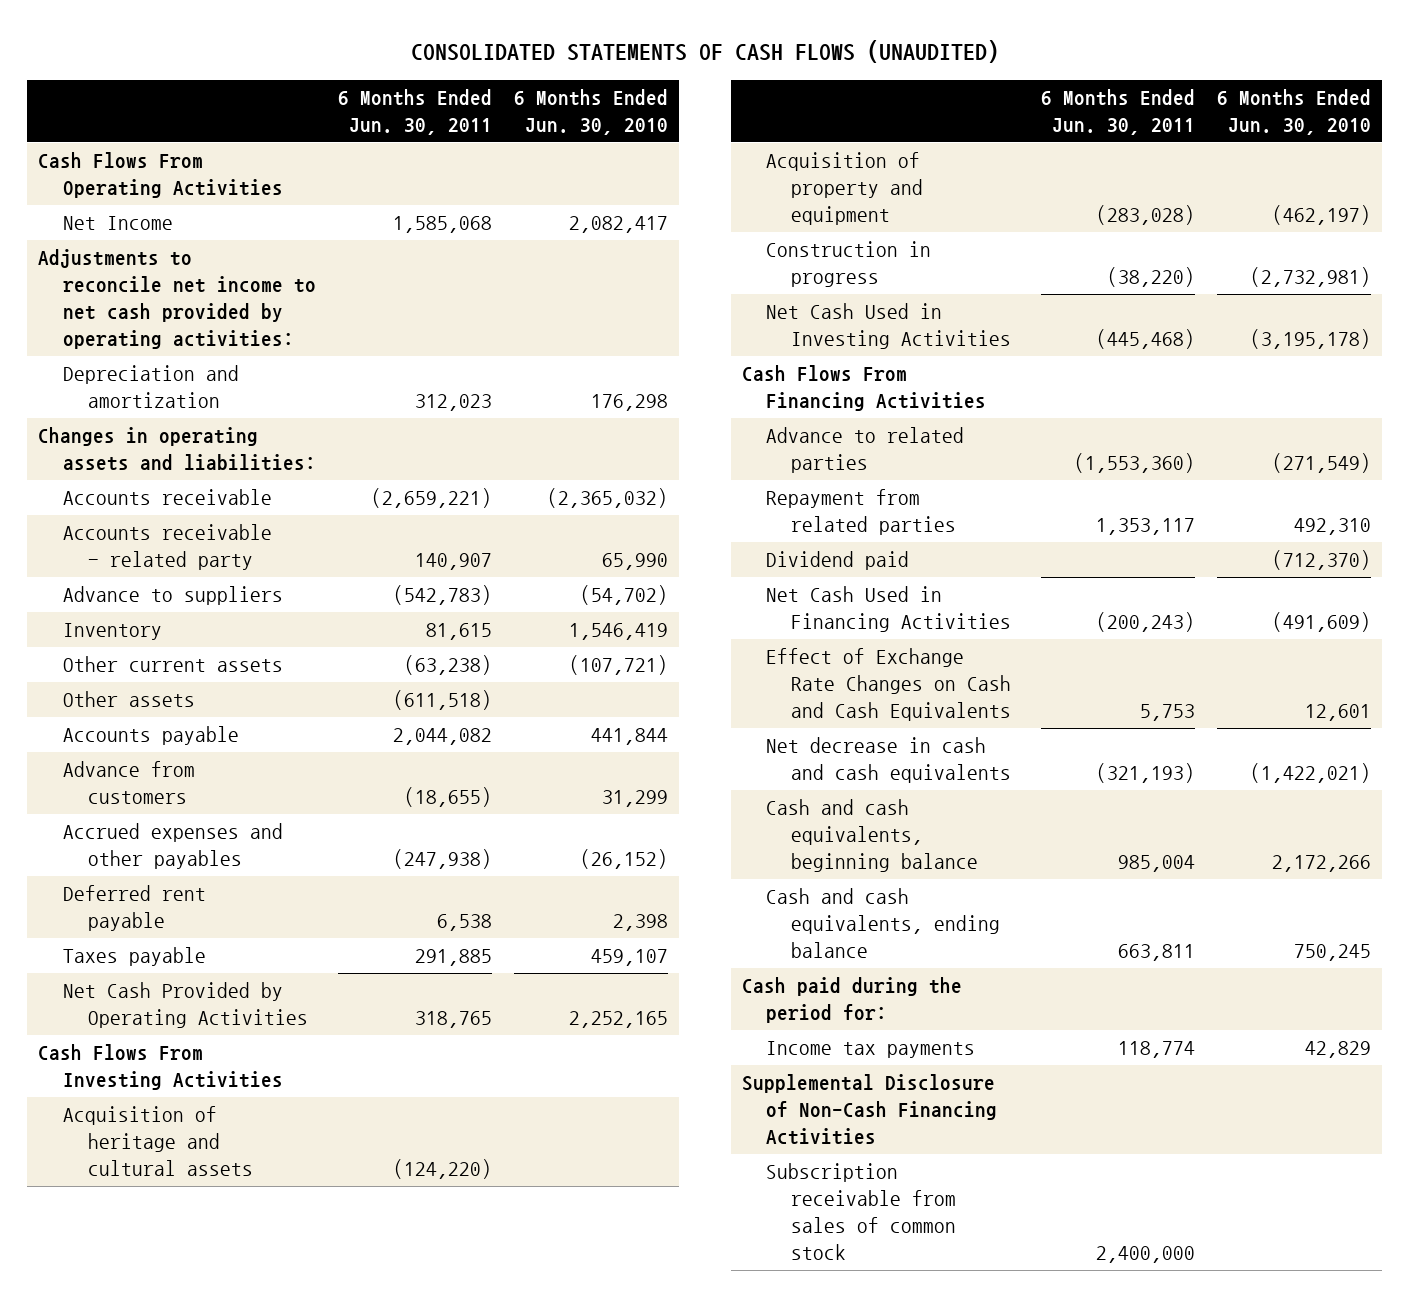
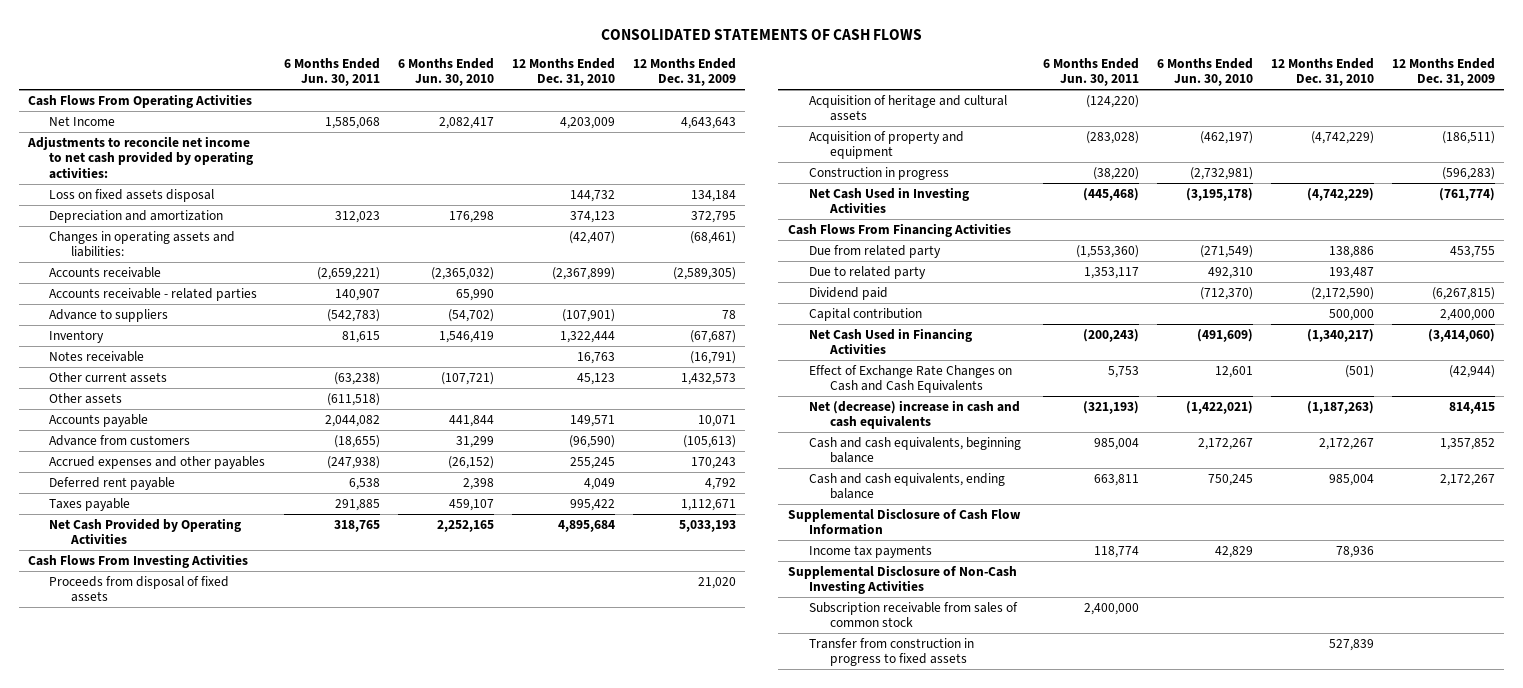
[410,40,999,64] CONSOLIDATED STATEMENTS OF CASH FLOWS (UNAUDITED) -> [600,28,922,40] CONSOLIDATED STATEMENTS OF CASH FLOWS
none -> [511,57,615,87] 12 Months Ended Dec. 31, 2010
none -> [632,57,736,87] 12 Months Ended Dec. 31, 2009
none -> [49,188,215,202] Loss on fixed assets disposal
[62,524,272,570] Accounts receivable - related party -> [49,287,258,301] Accounts receivable - related parties
none -> [49,350,145,362] Notes receivable
none -> [49,575,230,603] Proceeds from disposal of fixed assets
[766,427,965,473] Advance to related parties -> [808,244,941,258] Due from related party
[766,489,956,535] Repayment from related parties -> [808,265,926,279] Due to related party
none -> [808,307,922,321] Capital contribution
[766,737,1011,783] Net decrease in cash and cash equivalents -> [808,399,1020,430] Net (decrease) increase in cash and cash equivalents
[1272,854,1372,872] 2,172,266 -> [1198,437,1254,450] 2,172,267
[741,977,962,1023] Cash paid during the period for: -> none
none -> [787,507,1021,536] Supplemental Disclosure of Cash Flow Information
[741,1074,998,1145] Supplemental Disclosure of Non-Cash Financing Activities -> [787,564,1017,595] Supplemental Disclosure of Non-Cash Investing Activities
none -> [808,637,974,667] Transfer from construction in progress to fixed assets

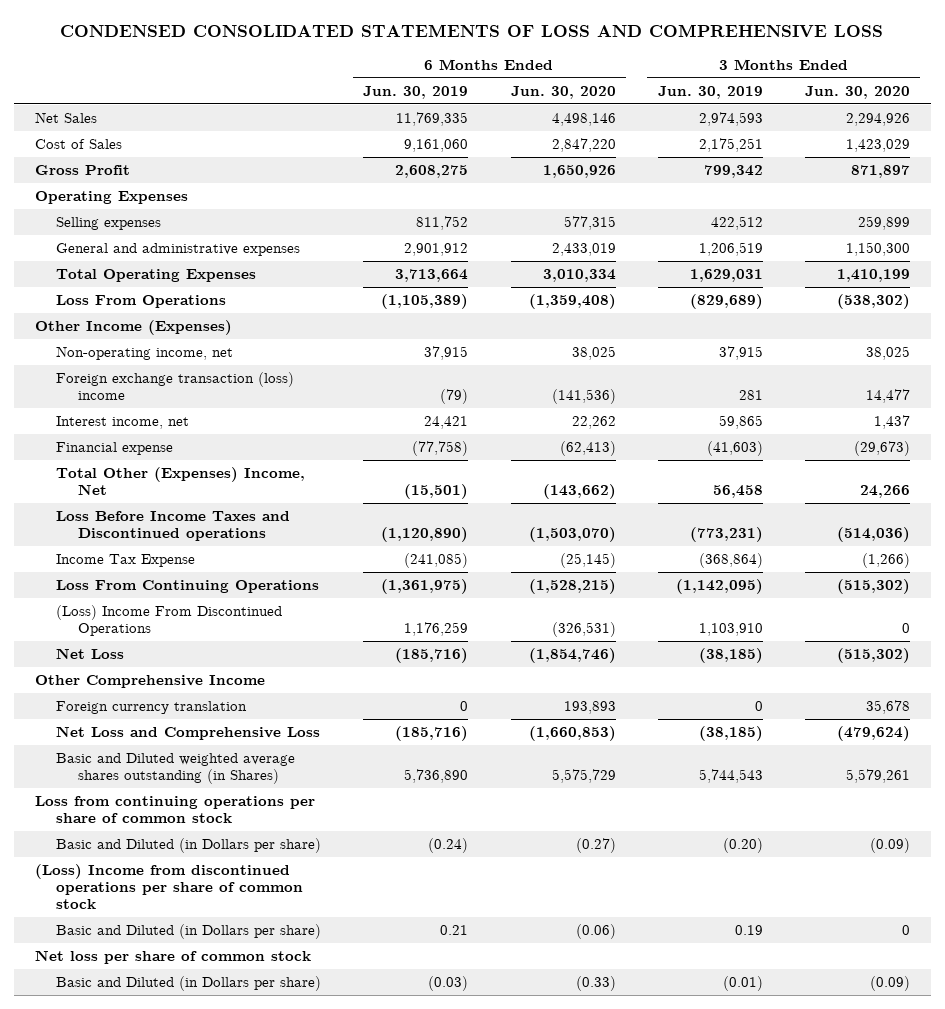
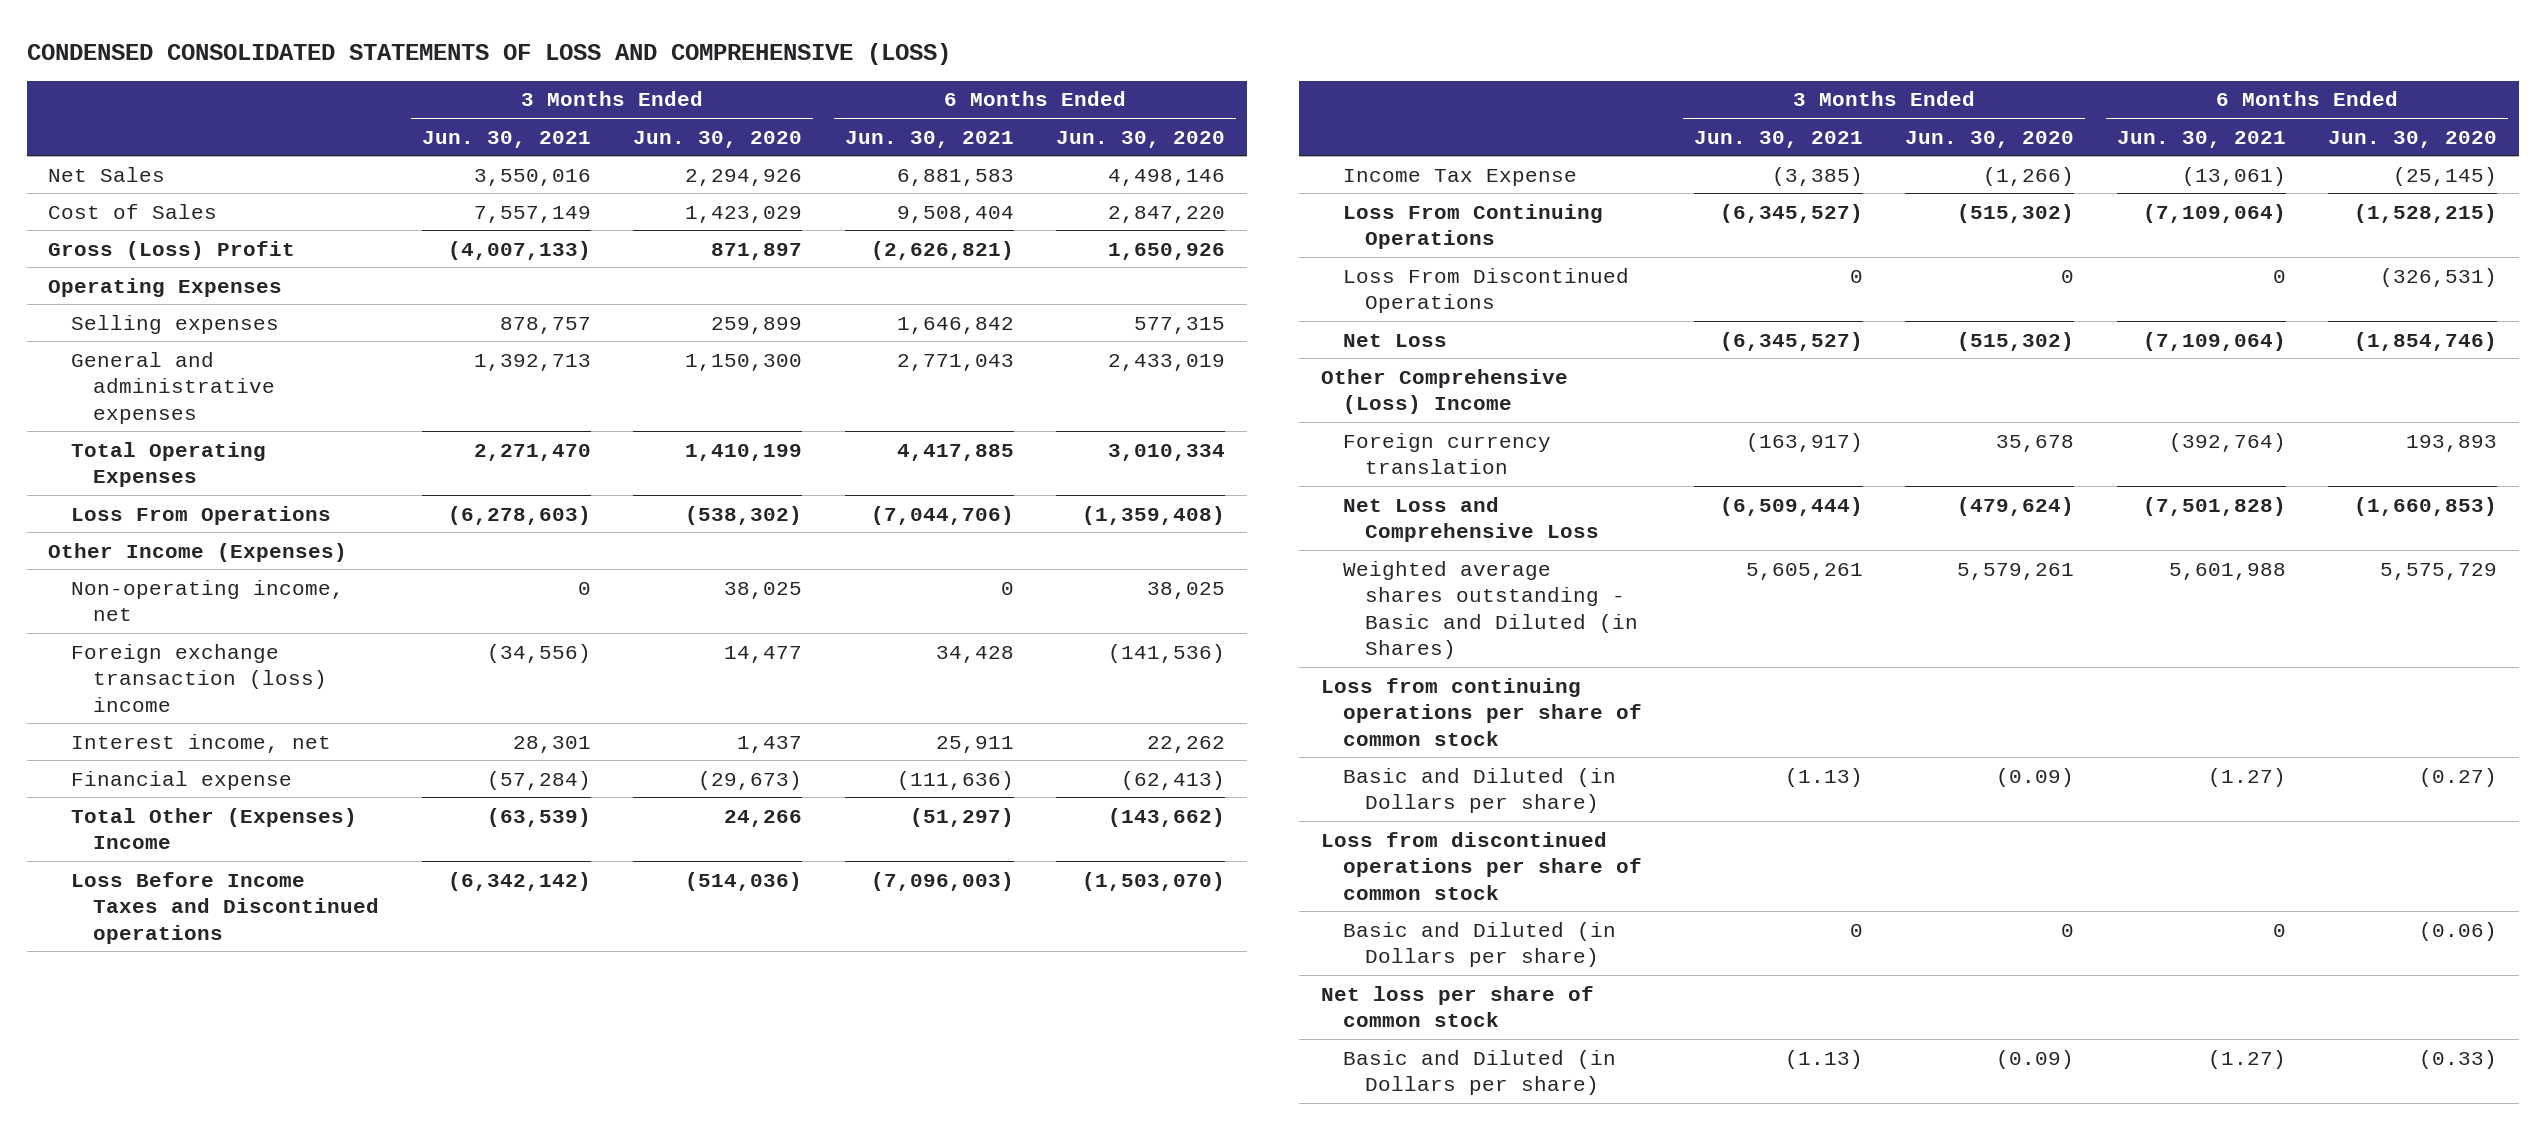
[60,23,884,37] CONDENSED CONSOLIDATED STATEMENTS OF LOSS AND COMPREHENSIVE LOSS -> [27,42,952,65] CONDENSED CONSOLIDATED STATEMENTS OF LOSS AND COMPREHENSIVE (LOSS)
[363,85,469,99] Jun. 30, 2019 -> none
[657,85,763,99] Jun. 30, 2019 -> none
none -> [421,130,591,148] Jun. 30, 2021
none -> [844,130,1014,148] Jun. 30, 2021
[34,165,130,176] Gross Profit -> [48,240,296,260] Gross (Loss) Profit
[56,467,306,496] Total Other (Expenses) Income, Net -> [70,807,357,850] Total Other (Expenses) Income
[56,605,283,637] (Loss) Income From Discontinued Operations -> [1342,267,1629,314] Loss From Discontinued Operations
[34,675,265,689] Other Comprehensive Income -> [1320,368,1568,415] Other Comprehensive (Loss) Income
[56,753,296,785] Basic and Diluted weighted average shares outstanding (in Shares) -> [1342,560,1639,660] Weighted average shares outstanding - Basic and Diluted (in Shares)
[34,864,304,910] (Loss) Income from discontinued operations per share of common stock -> [1320,831,1642,900] Loss from discontinued operations per share of common stock

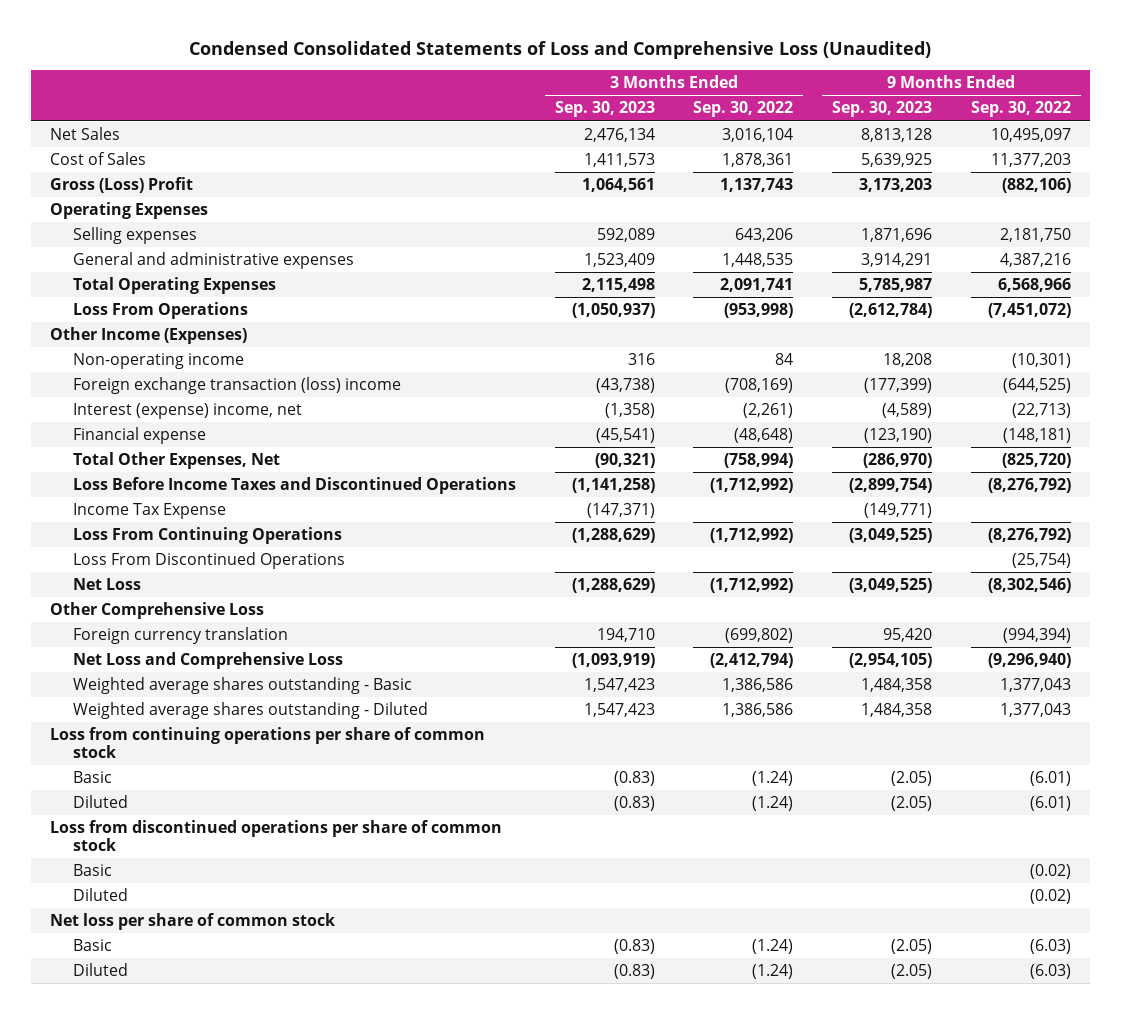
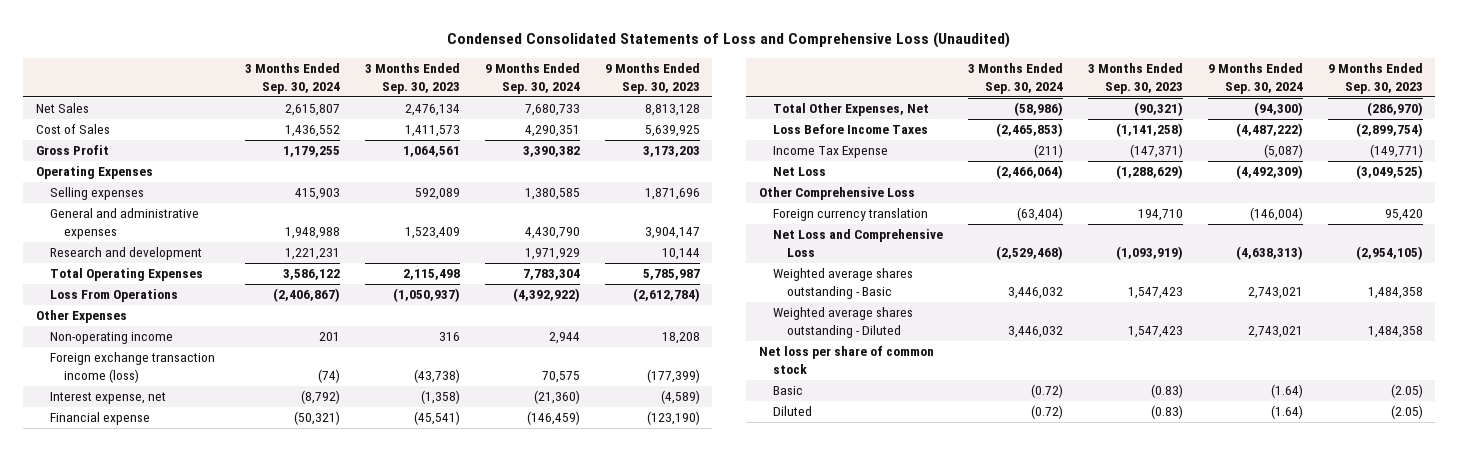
[693,101,794,118] Sep. 30, 2022 -> none
[970,101,1071,118] Sep. 30, 2022 -> none
none -> [244,63,340,95] 3 Months Ended Sep. 30, 2024
none -> [484,63,580,95] 9 Months Ended Sep. 30, 2024
[50,177,194,194] Gross (Loss) Profit -> [35,145,109,156] Gross Profit
[861,253,933,268] 3,914,291 -> [644,227,700,240] 3,904,147
none -> [49,247,202,261] Research and development
[50,327,248,345] Other Income (Expenses) -> [35,310,127,324] Other Expenses
[73,377,402,395] Foreign exchange transaction (loss) income -> [49,352,215,384] Foreign exchange transaction income (loss)
[73,403,303,420] Interest (expense) income, net -> [49,392,166,405] Interest expense, net
[73,477,517,495] Loss Before Income Taxes and Discontinued Operations -> [772,124,928,135] Loss Before Income Taxes
[73,527,343,545] Loss From Continuing Operations -> none
[73,552,346,570] Loss From Discontinued Operations -> none
[50,727,486,759] Loss from continuing operations per share of common stock -> none
[73,771,113,784] Basic -> none
[73,795,129,809] Diluted -> none
[50,820,503,852] Loss from discontinued operations per share of common stock -> none
[73,864,113,877] Basic -> none
[73,888,129,902] Diluted -> none

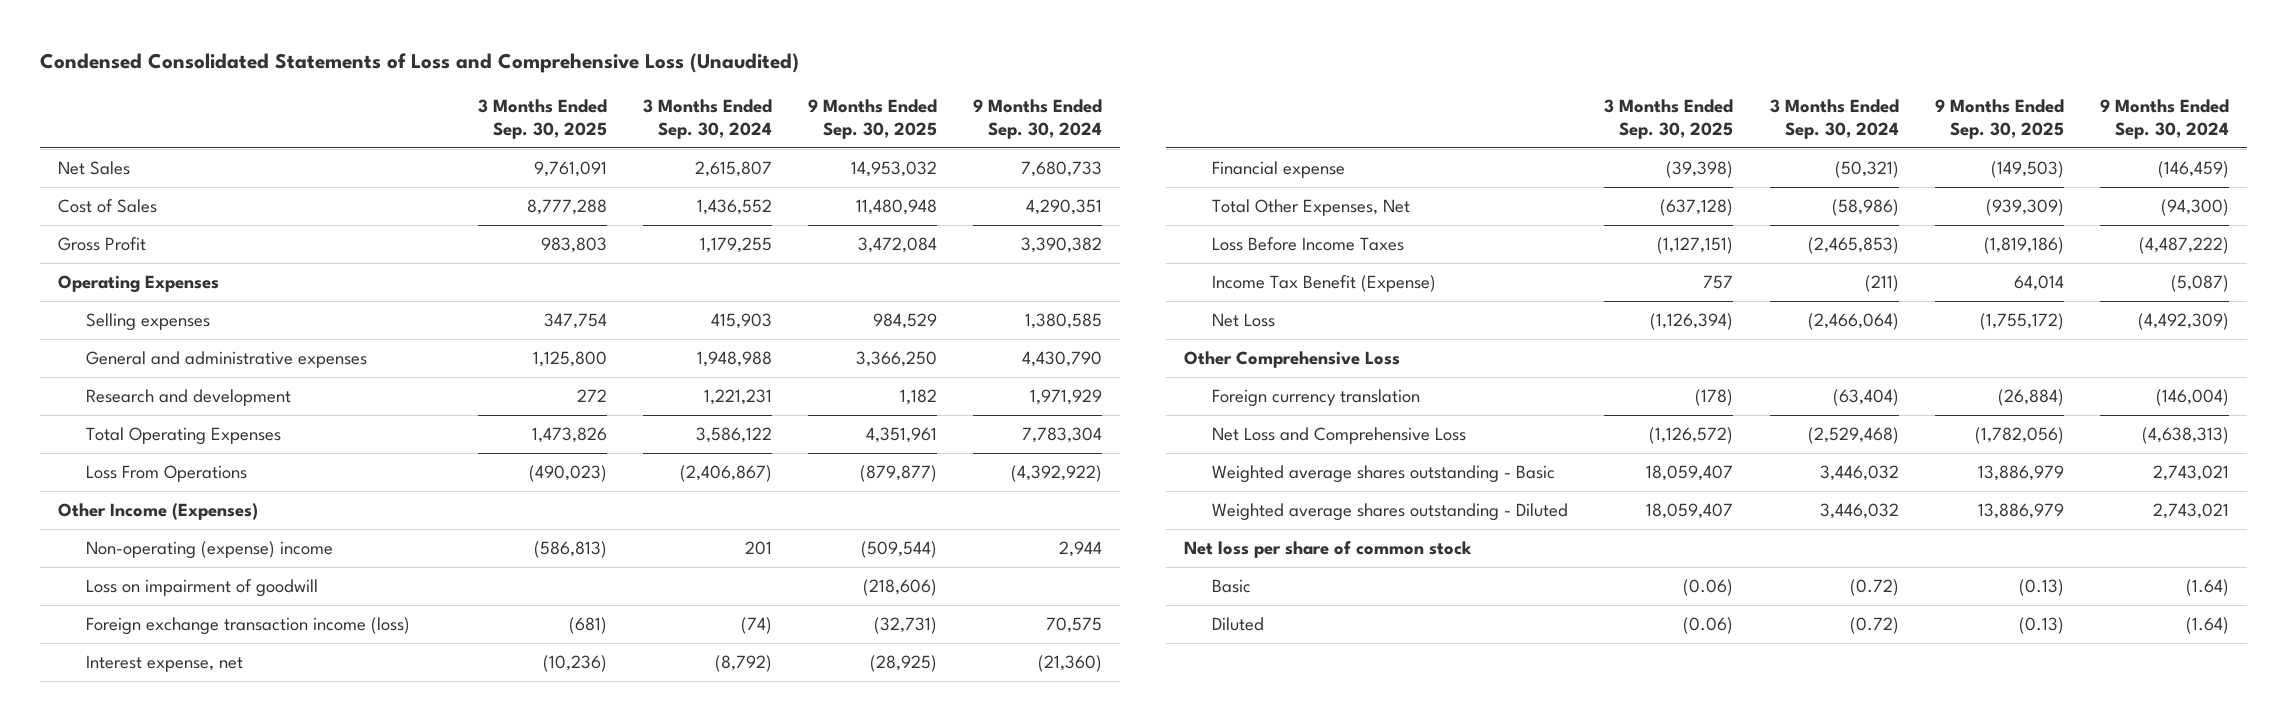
[364,63,460,95] 3 Months Ended Sep. 30, 2023 -> none
[604,63,700,95] 9 Months Ended Sep. 30, 2023 -> none
none -> [477,98,607,139] 3 Months Ended Sep. 30, 2025
none -> [807,98,937,139] 9 Months Ended Sep. 30, 2025
[35,310,127,324] Other Expenses -> [57,502,258,520] Other Income (Expenses)
[49,332,173,345] Non-operating income -> [85,540,333,559] Non-operating (expense) income
none -> [85,578,318,597] Loss on impairment of goodwill
[772,146,888,159] Income Tax Expense -> [1212,274,1437,292] Income Tax Benefit (Expense)

